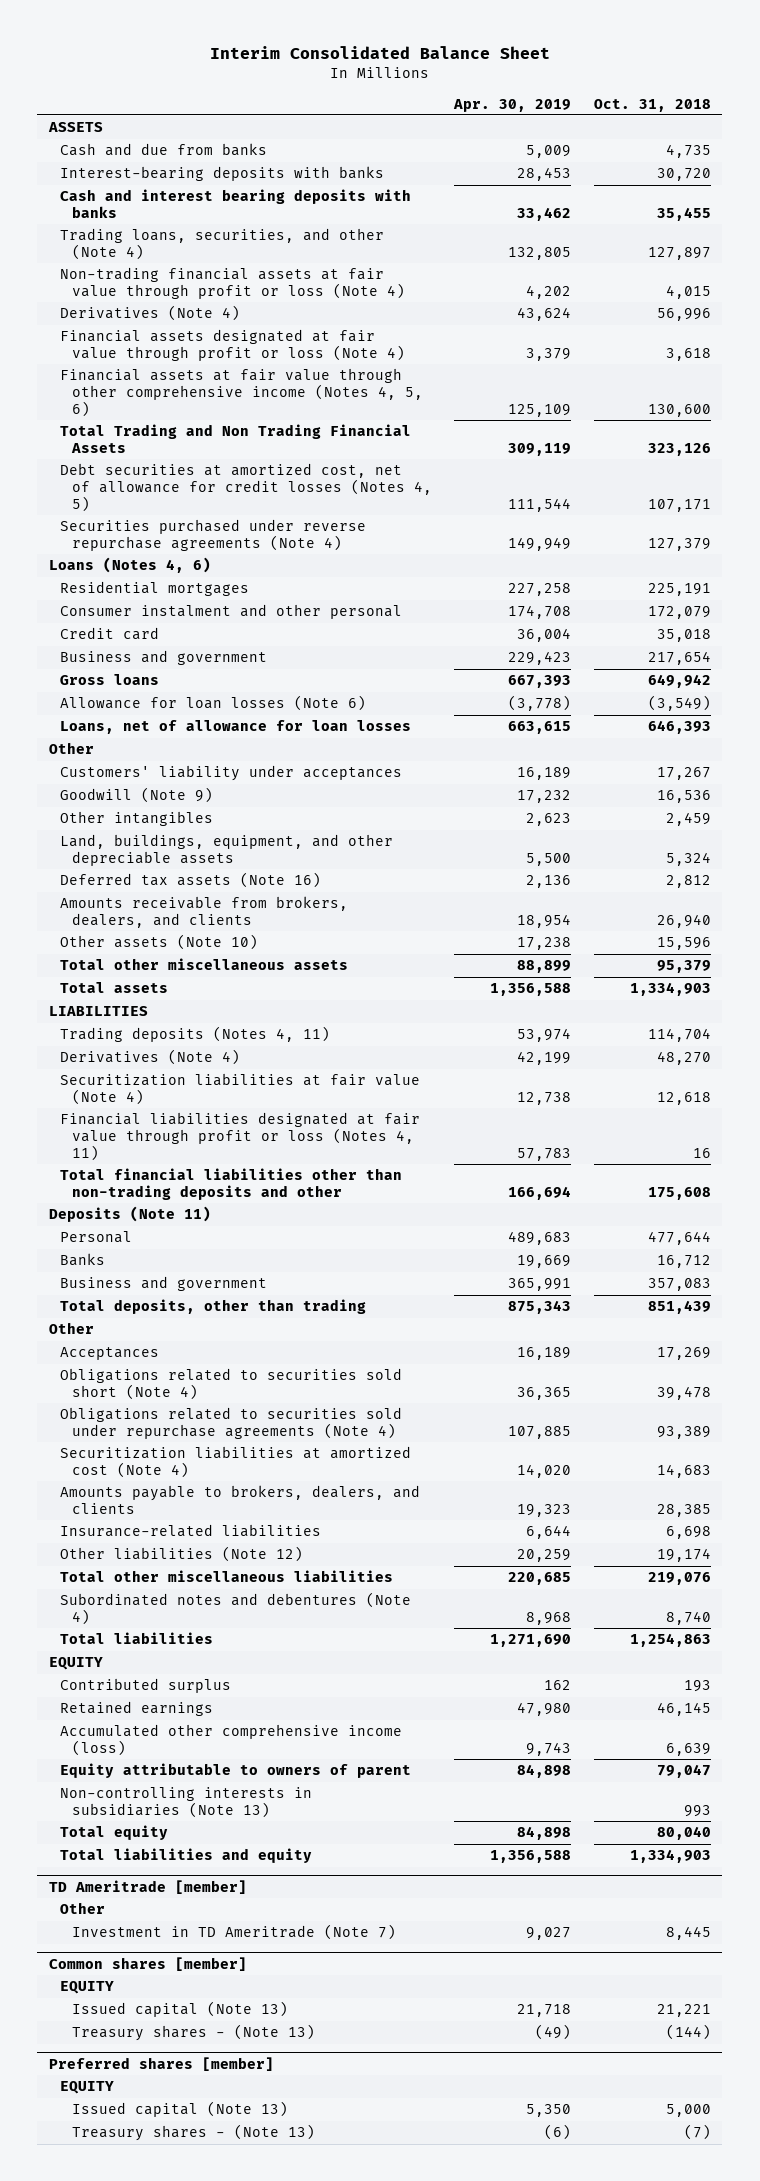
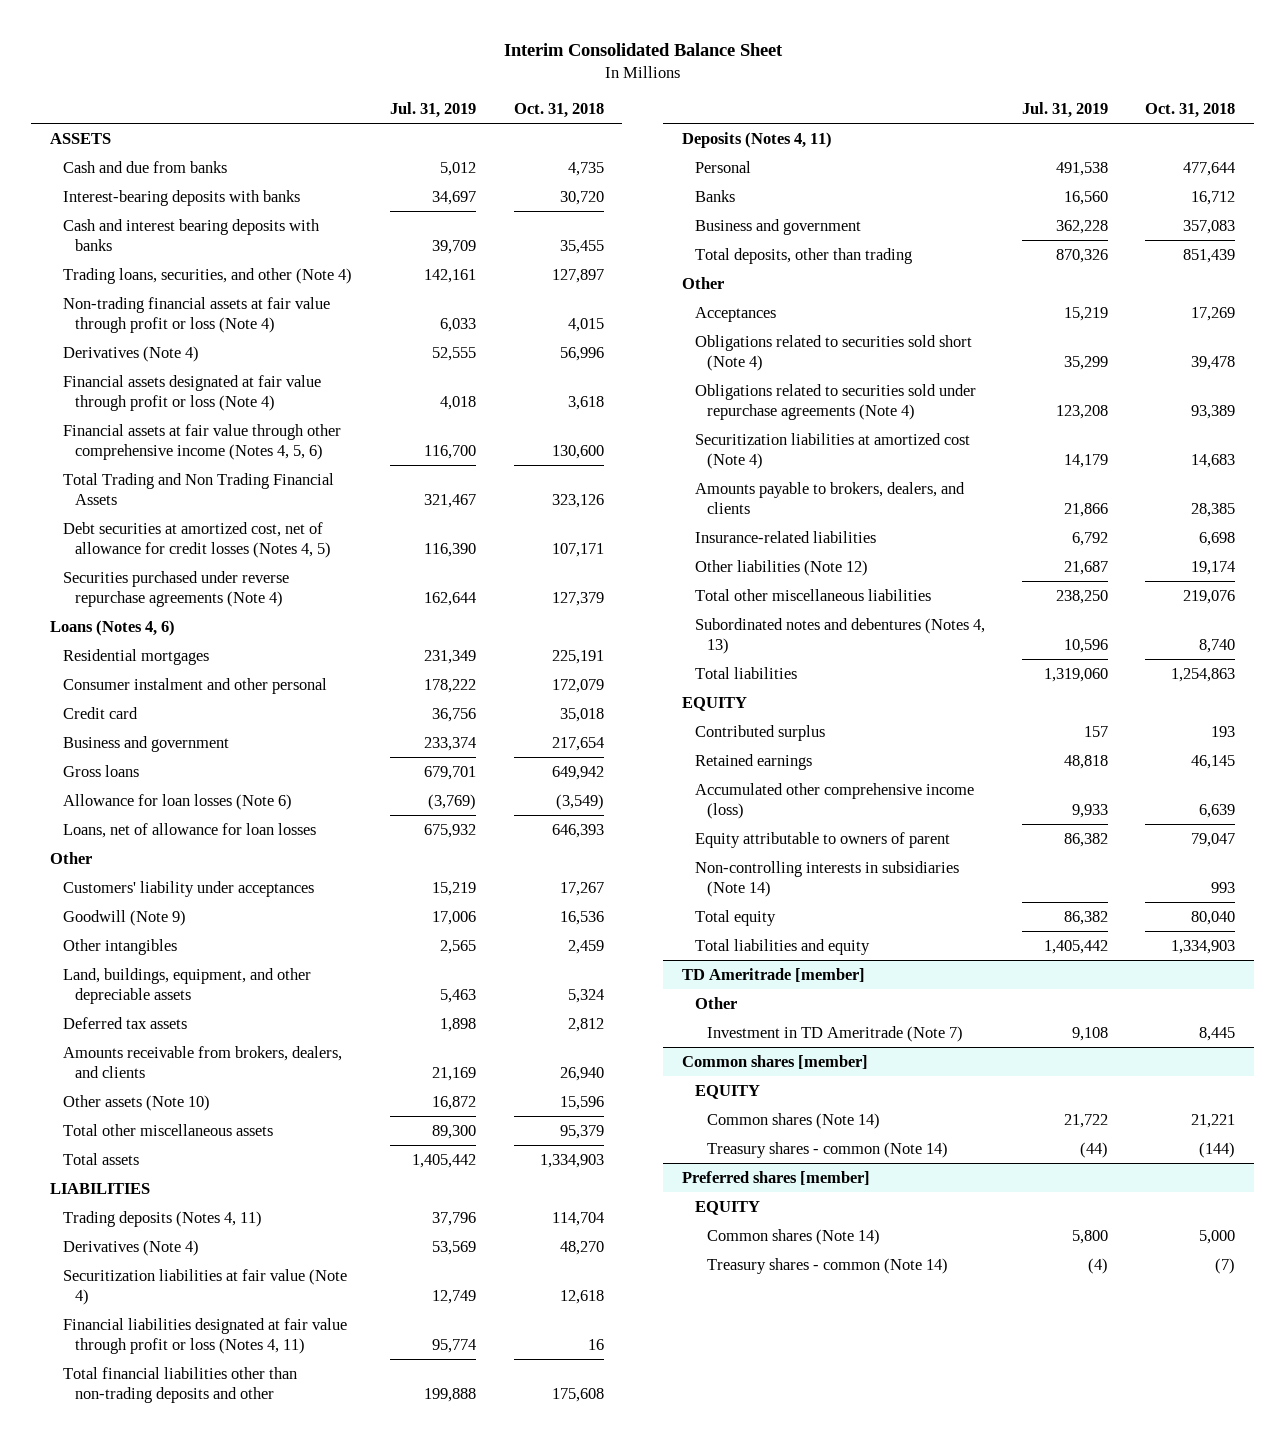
[453,98,572,112] Apr. 30, 2019 -> none
none -> [390,102,477,119] Jul. 31, 2019
[60,872,322,889] Deferred tax assets (Note 16) -> [62,1016,187,1029] Deferred tax assets
[48,1206,211,1223] Deposits (Note 11) -> [681,131,832,148] Deposits (Notes 4, 11)
[60,1592,412,1626] Subordinated notes and debentures (Note 4) -> [694,617,985,654] Subordinated notes and debentures (Notes 4, 13)
[60,1787,313,1819] Non-controlling interests in subsidiaries (Note 13) -> [694,860,959,897] Non-controlling interests in subsidiaries (Note 14)
[71,2001,288,2018] Issued capital (Note 13) -> [707,1112,881,1129] Common shares (Note 14)
[71,2024,315,2042] Treasury shares - (Note 13) -> [707,1141,949,1158] Treasury shares - common (Note 14)
[71,2101,288,2118] Issued capital (Note 13) -> [707,1228,881,1245] Common shares (Note 14)
[71,2124,315,2142] Treasury shares - (Note 13) -> [707,1257,949,1274] Treasury shares - common (Note 14)

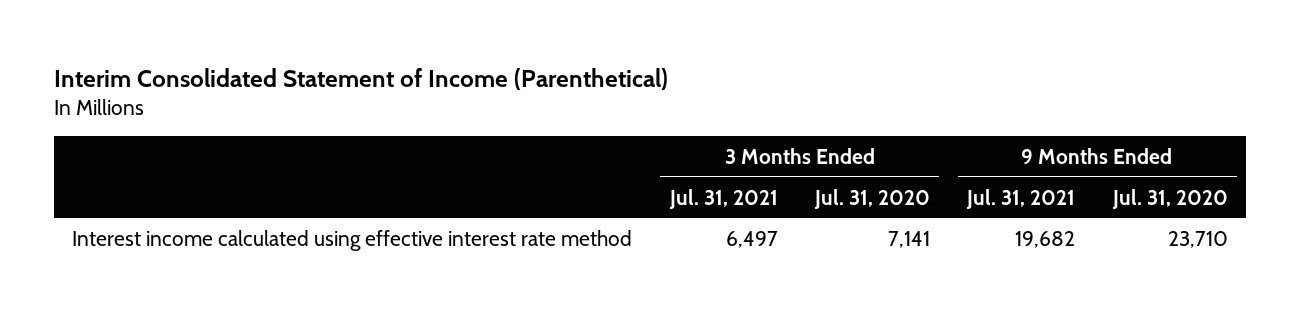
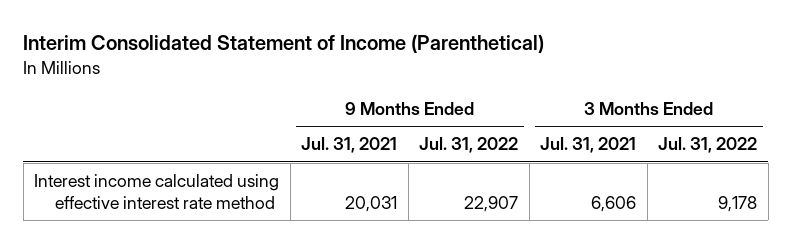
[813,188,930,209] Jul. 31, 2020 -> none
[1111,188,1228,209] Jul. 31, 2020 -> none
none -> [419,137,519,154] Jul. 31, 2022
none -> [658,137,758,154] Jul. 31, 2022
[725,230,778,248] 6,497 -> [591,195,637,212] 6,606
[1015,230,1076,248] 19,682 -> [345,195,398,212] 20,031

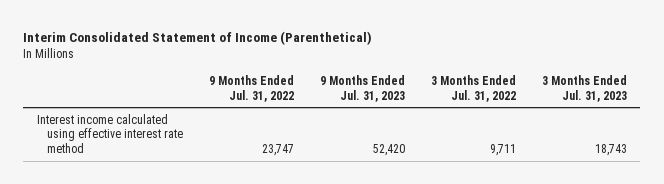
[301,137,398,154] Jul. 31, 2021 -> none
[540,137,637,154] Jul. 31, 2021 -> none
none -> [319,75,405,102] 9 Months Ended Jul. 31, 2023
none -> [542,75,628,102] 3 Months Ended Jul. 31, 2023
[464,195,519,212] 22,907 -> [261,144,294,157] 23,747
[718,195,758,212] 9,178 -> [490,144,517,157] 9,711

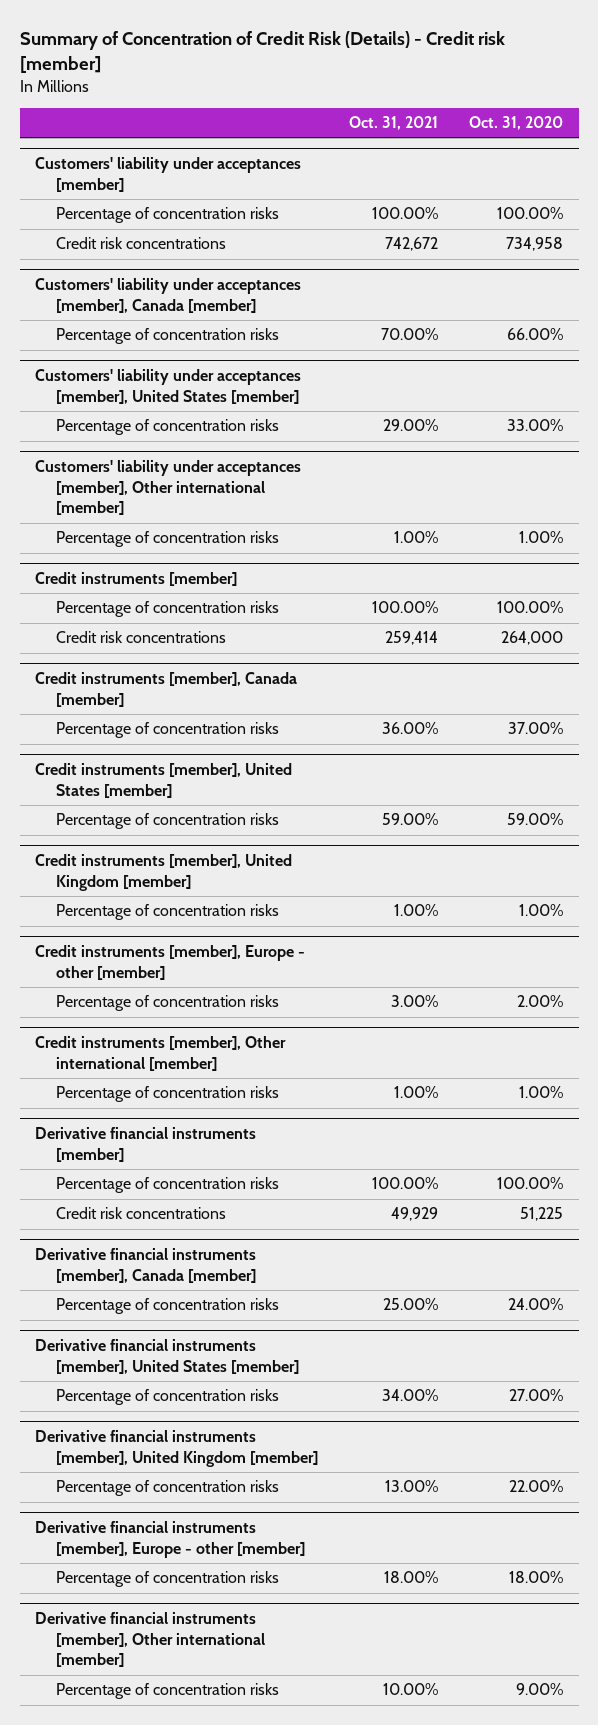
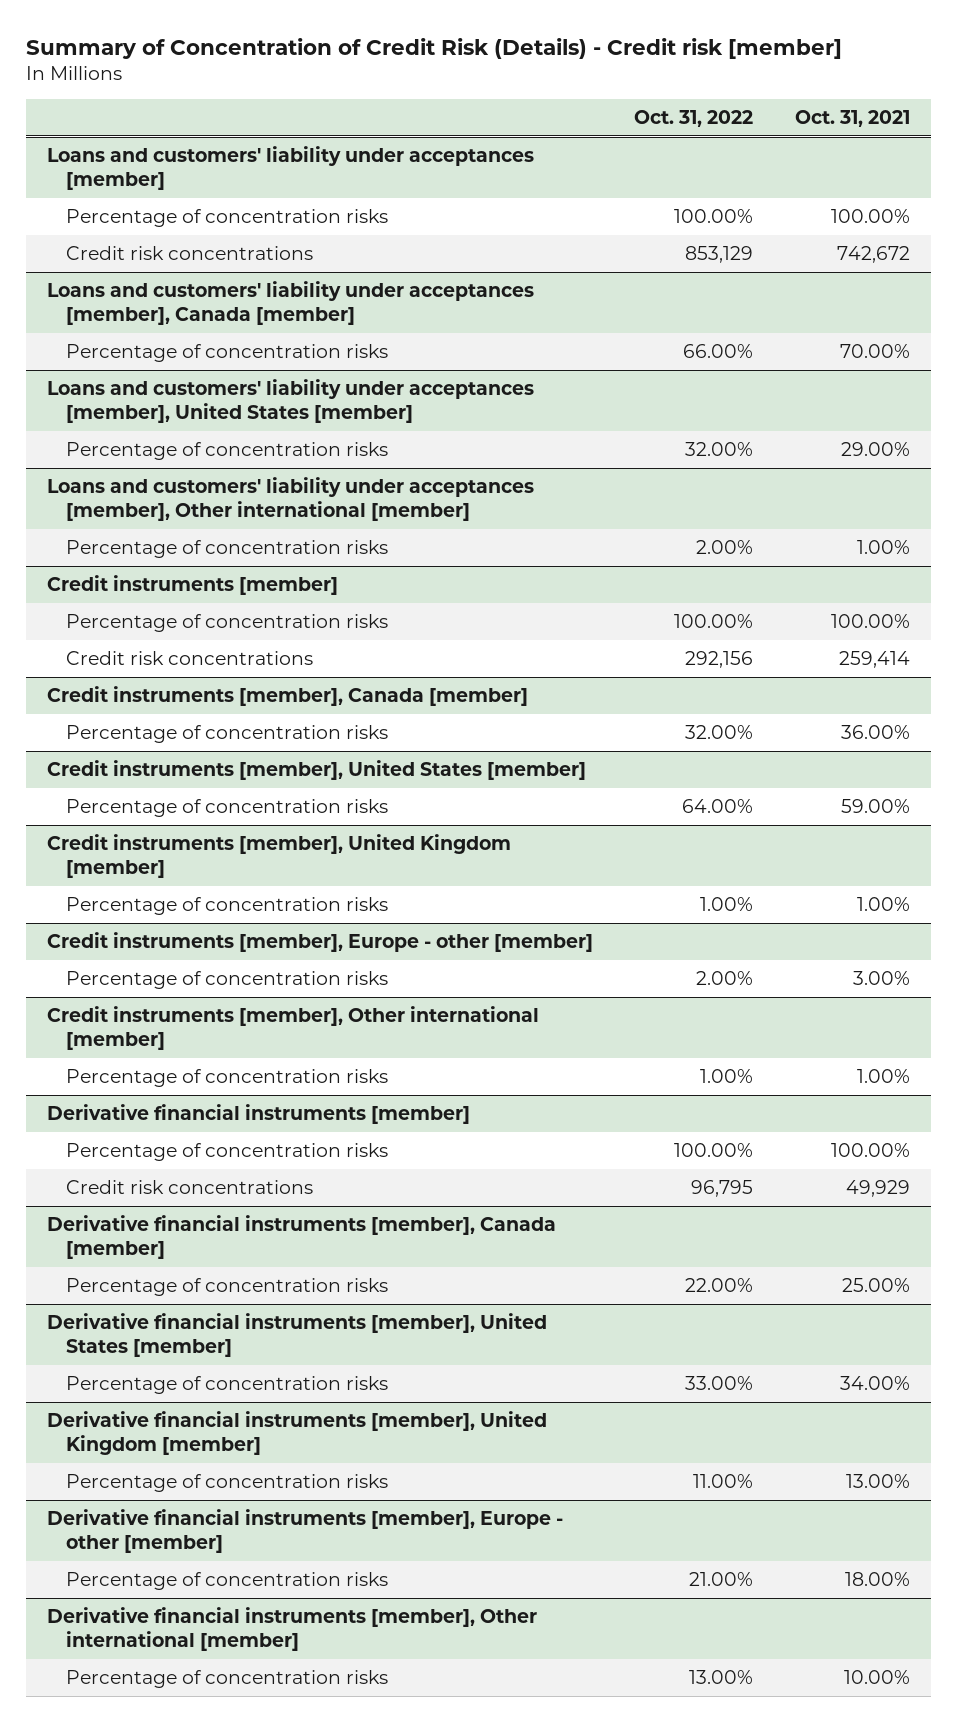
[469,116,564,131] Oct. 31, 2020 -> none
none -> [634,110,754,128] Oct. 31, 2022
[35,156,302,192] Customers' liability under acceptances [member] -> [46,145,534,190] Loans and customers' liability under acceptances [member]
[35,277,302,313] Customers' liability under acceptances [member], Canada [member] -> [46,280,534,325] Loans and customers' liability under acceptances [member], Canada [member]
[35,368,302,404] Customers' liability under acceptances [member], United States [member] -> [46,378,534,423] Loans and customers' liability under acceptances [member], United States [member]
[35,459,302,516] Customers' liability under acceptances [member], Other international [member] -> [46,476,534,521] Loans and customers' liability under acceptances [member], Other international [member]

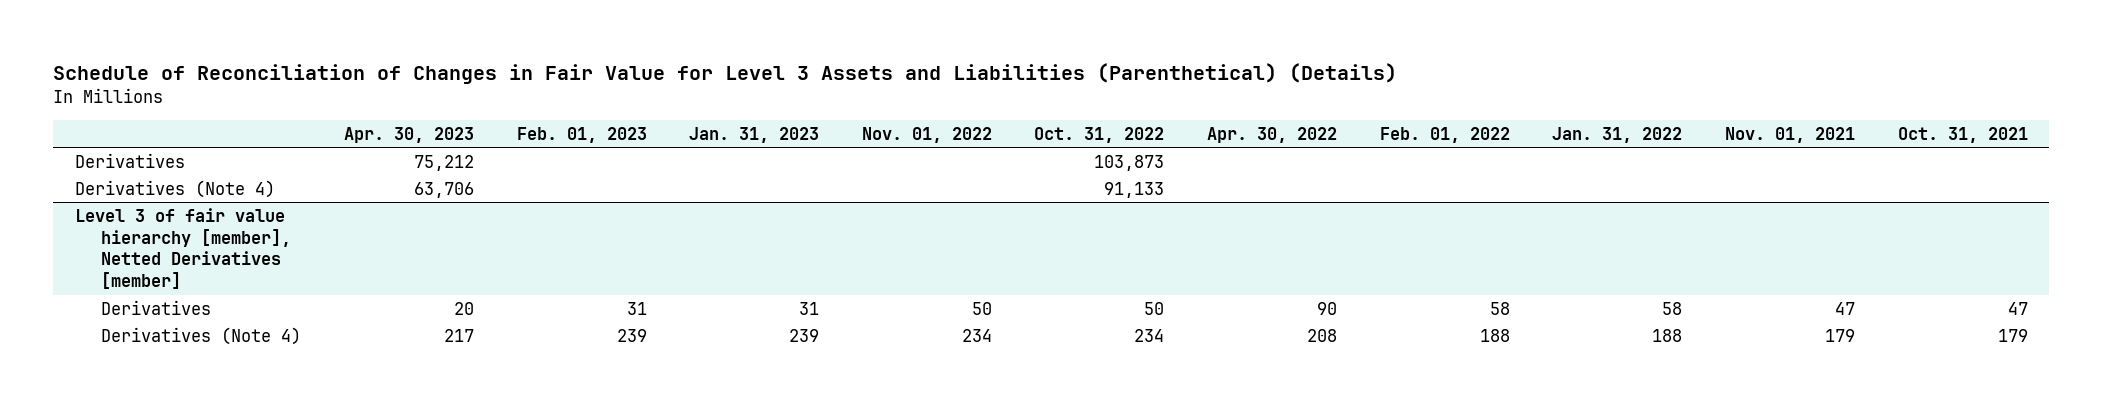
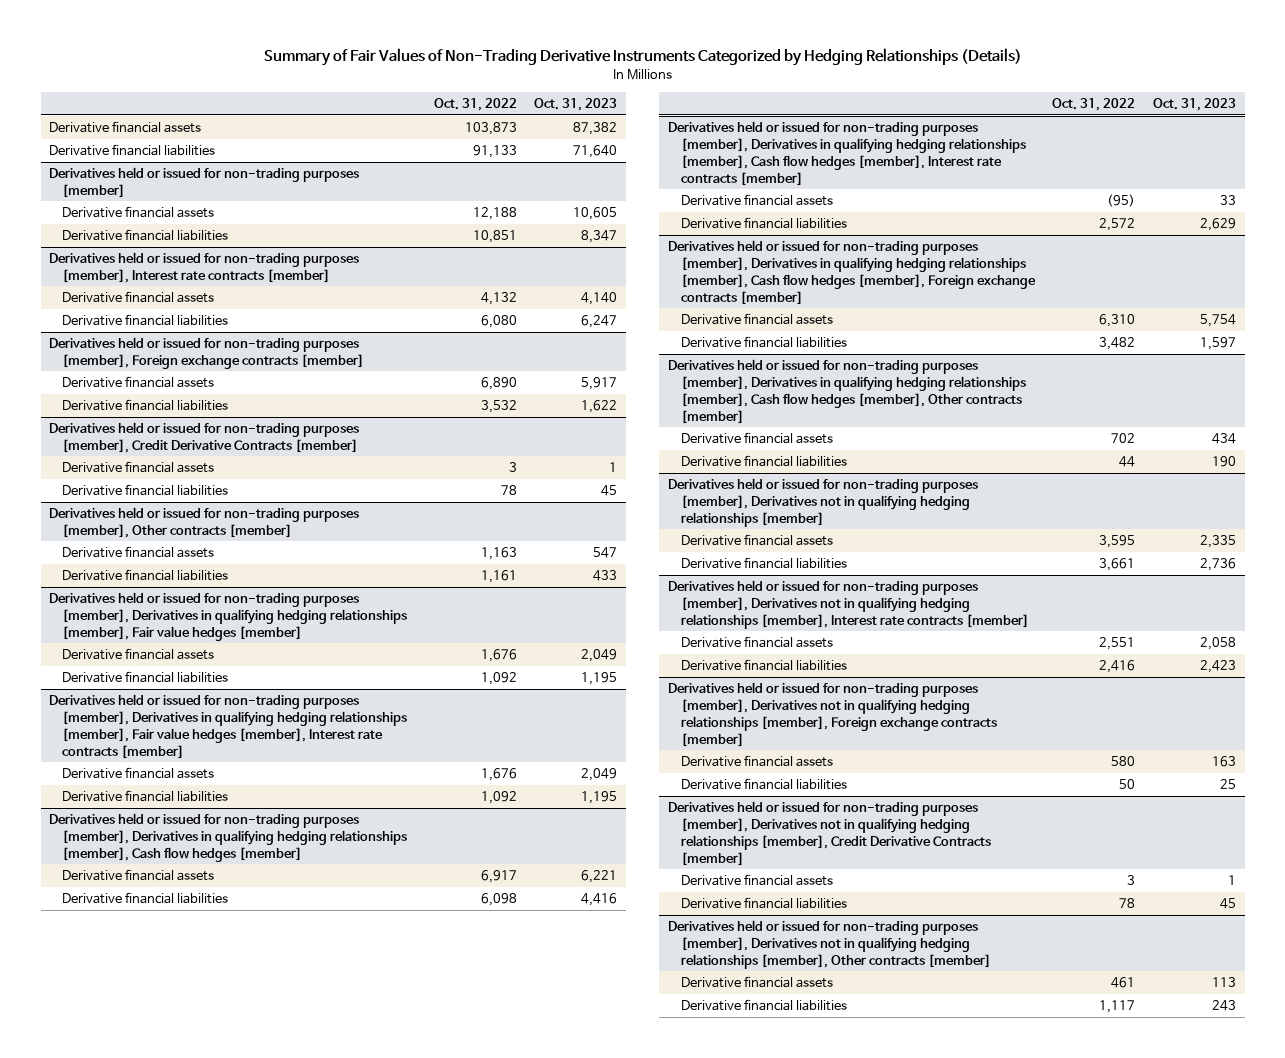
[53,63,1398,85] Schedule of Reconciliation of Changes in Fair Value for Level 3 Assets and Liabilities (Parenthetical) (Details) -> [263,48,1022,67] Summary of Fair Values of Non-Trading Derivative Instruments Categorized by Hedging Relationships (Details)
[343,126,474,143] Apr. 30, 2023 -> none
[516,126,647,143] Feb. 01, 2023 -> none
[689,126,820,143] Jan. 31, 2023 -> none
[861,126,992,143] Nov. 01, 2022 -> none
[1207,126,1338,143] Apr. 30, 2022 -> none
[1379,126,1510,143] Feb. 01, 2022 -> none
[1552,126,1683,143] Jan. 31, 2022 -> none
[1724,126,1855,143] Nov. 01, 2021 -> none
[1897,126,2028,143] Oct. 31, 2021 -> none
none -> [534,98,618,112] Oct. 31, 2023
[74,207,292,290] Level 3 of fair value hierarchy [member], Netted Derivatives [member] -> none
[101,299,212,315] Derivatives -> none
[101,326,302,345] Derivatives (Note 4) -> none
[74,152,185,168] Derivatives -> [49,121,202,134] Derivative financial assets
[74,179,275,198] Derivatives (Note 4) -> [49,144,216,157] Derivative financial liabilities
none -> [49,167,360,198] Derivatives held or issued for non-trading purposes [member]
none -> [62,206,215,219] Derivative financial assets
none -> [62,229,229,242] Derivative financial liabilities
none -> [49,252,360,283] Derivatives held or issued for non-trading purposes [member], Interest rate contracts [member]
none -> [62,291,215,304] Derivative financial assets
none -> [62,314,229,327] Derivative financial liabilities
none -> [49,337,365,369] Derivatives held or issued for non-trading purposes [member], Foreign exchange contracts [member]
none -> [62,376,215,389] Derivative financial assets
none -> [62,399,229,412] Derivative financial liabilities
none -> [49,422,360,453] Derivatives held or issued for non-trading purposes [member], Credit Derivative Contracts [member]
none -> [62,461,215,474] Derivative financial assets
none -> [62,484,229,497] Derivative financial liabilities
none -> [49,507,360,538] Derivatives held or issued for non-trading purposes [member], Other contracts [member]
none -> [62,546,215,559] Derivative financial assets
none -> [62,569,229,582] Derivative financial liabilities
none -> [49,592,408,641] Derivatives held or issued for non-trading purposes [member], Derivatives in qualifying hedging relationships [member], Fair value hedges [member]
none -> [62,648,215,661] Derivative financial assets
none -> [62,671,229,684] Derivative financial liabilities
none -> [49,694,408,759] Derivatives held or issued for non-trading purposes [member], Derivatives in qualifying hedging relationships [member], Fair value hedges [member], Interest rate contracts [member]
none -> [62,767,215,780] Derivative financial assets
none -> [62,790,229,803] Derivative financial liabilities
none -> [49,813,408,862] Derivatives held or issued for non-trading purposes [member], Derivatives in qualifying hedging relationships [member], Cash flow hedges [member]
none -> [62,869,215,882] Derivative financial assets
none -> [62,892,229,905] Derivative financial liabilities
none -> [667,121,1026,186] Derivatives held or issued for non-trading purposes [member], Derivatives in qualifying hedging relationships [member], Cash flow hedges [member], Interest rate contracts [member]
none -> [680,194,833,207] Derivative financial assets
none -> [680,217,847,230] Derivative financial liabilities
none -> [667,240,1036,305] Derivatives held or issued for non-trading purposes [member], Derivatives in qualifying hedging relationships [member], Cash flow hedges [member], Foreign exchange contracts [member]
none -> [680,313,833,326] Derivative financial assets
none -> [680,336,847,349] Derivative financial liabilities
none -> [667,359,1026,424] Derivatives held or issued for non-trading purposes [member], Derivatives in qualifying hedging relationships [member], Cash flow hedges [member], Other contracts [member]
none -> [680,432,833,445] Derivative financial assets
none -> [680,455,847,468] Derivative financial liabilities
none -> [667,478,978,527] Derivatives held or issued for non-trading purposes [member], Derivatives not in qualifying hedging relationships [member]
none -> [680,534,833,547] Derivative financial assets
none -> [680,557,847,570] Derivative financial liabilities
none -> [667,580,1029,629] Derivatives held or issued for non-trading purposes [member], Derivatives not in qualifying hedging relationships [member], Interest rate contracts [member]
none -> [680,636,833,649] Derivative financial assets
none -> [680,659,847,672] Derivative financial liabilities
none -> [667,682,997,747] Derivatives held or issued for non-trading purposes [member], Derivatives not in qualifying hedging relationships [member], Foreign exchange contracts [member]
none -> [680,755,833,768] Derivative financial assets
none -> [680,778,847,791] Derivative financial liabilities
none -> [667,801,991,866] Derivatives held or issued for non-trading purposes [member], Derivatives not in qualifying hedging relationships [member], Credit Derivative Contracts [member]
none -> [680,874,833,887] Derivative financial assets
none -> [680,897,847,910] Derivative financial liabilities
none -> [667,920,991,969] Derivatives held or issued for non-trading purposes [member], Derivatives not in qualifying hedging relationships [member], Other contracts [member]
none -> [680,976,833,989] Derivative financial assets
none -> [680,999,847,1012] Derivative financial liabilities

